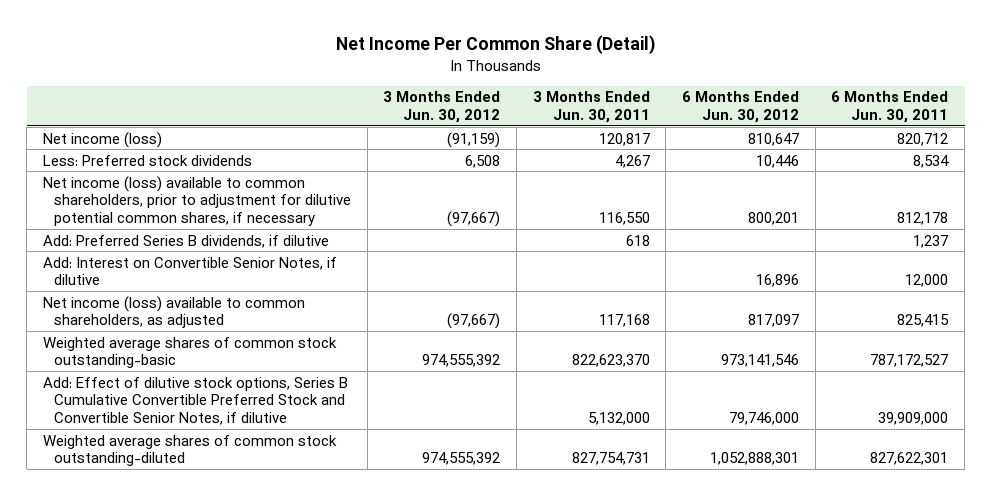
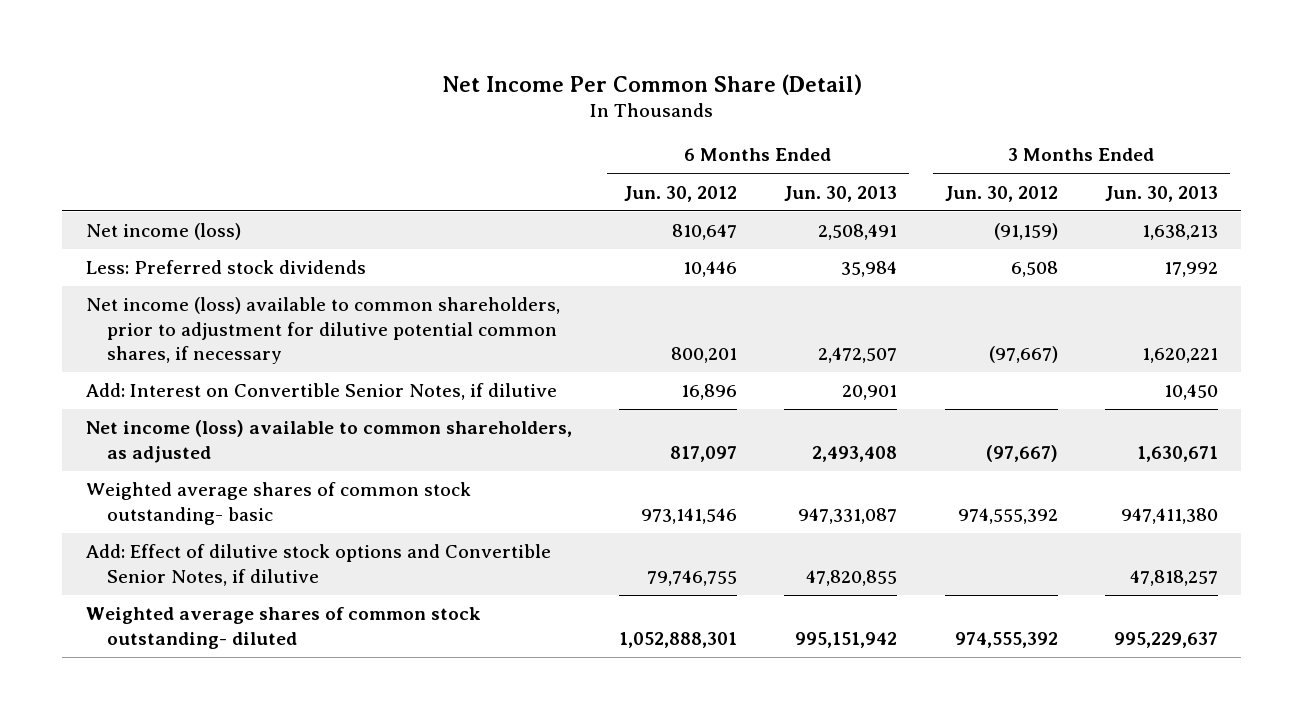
[532,91,650,124] 3 Months Ended Jun. 30, 2011 -> none
[831,91,949,124] 6 Months Ended Jun. 30, 2011 -> none
none -> [784,185,898,202] Jun. 30, 2013
none -> [1104,185,1218,202] Jun. 30, 2013
[43,234,330,248] Add: Preferred Series B dividends, if dilutive -> none
[43,336,338,369] Weighted average shares of common stock outstanding-basic -> [85,482,471,525] Weighted average shares of common stock outstanding- basic
[43,376,349,426] Add: Effect of dilutive stock options, Series B Cumulative Convertible Preferred Stock and Convertible Senior Notes, if dilutive -> [85,544,551,586] Add: Effect of dilutive stock options and Convertible Senior Notes, if dilutive
[729,412,800,426] 79,746,000 -> [647,569,738,586] 79,746,755
[43,434,338,467] Weighted average shares of common stock outstanding-diluted -> [85,607,481,649] Weighted average shares of common stock outstanding- diluted

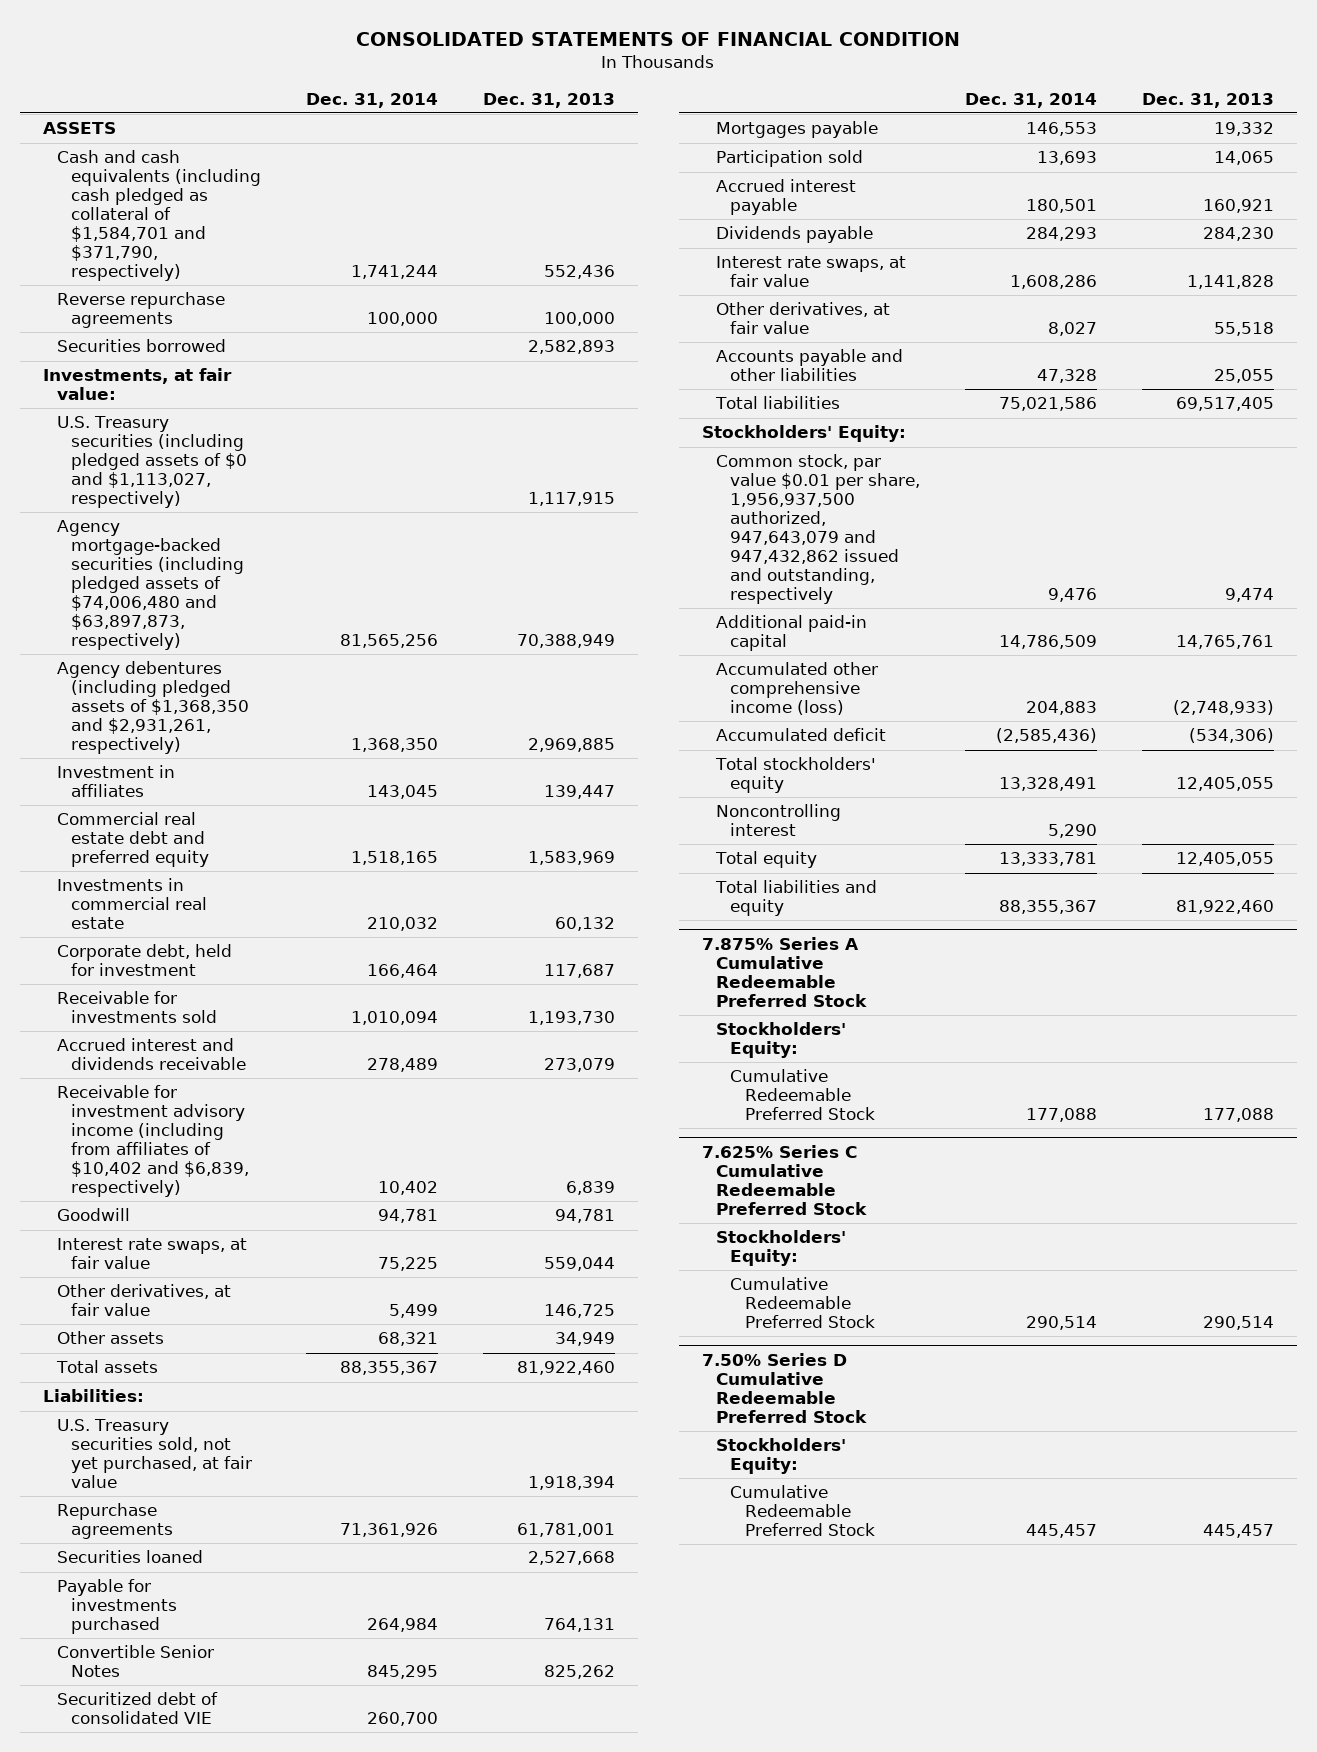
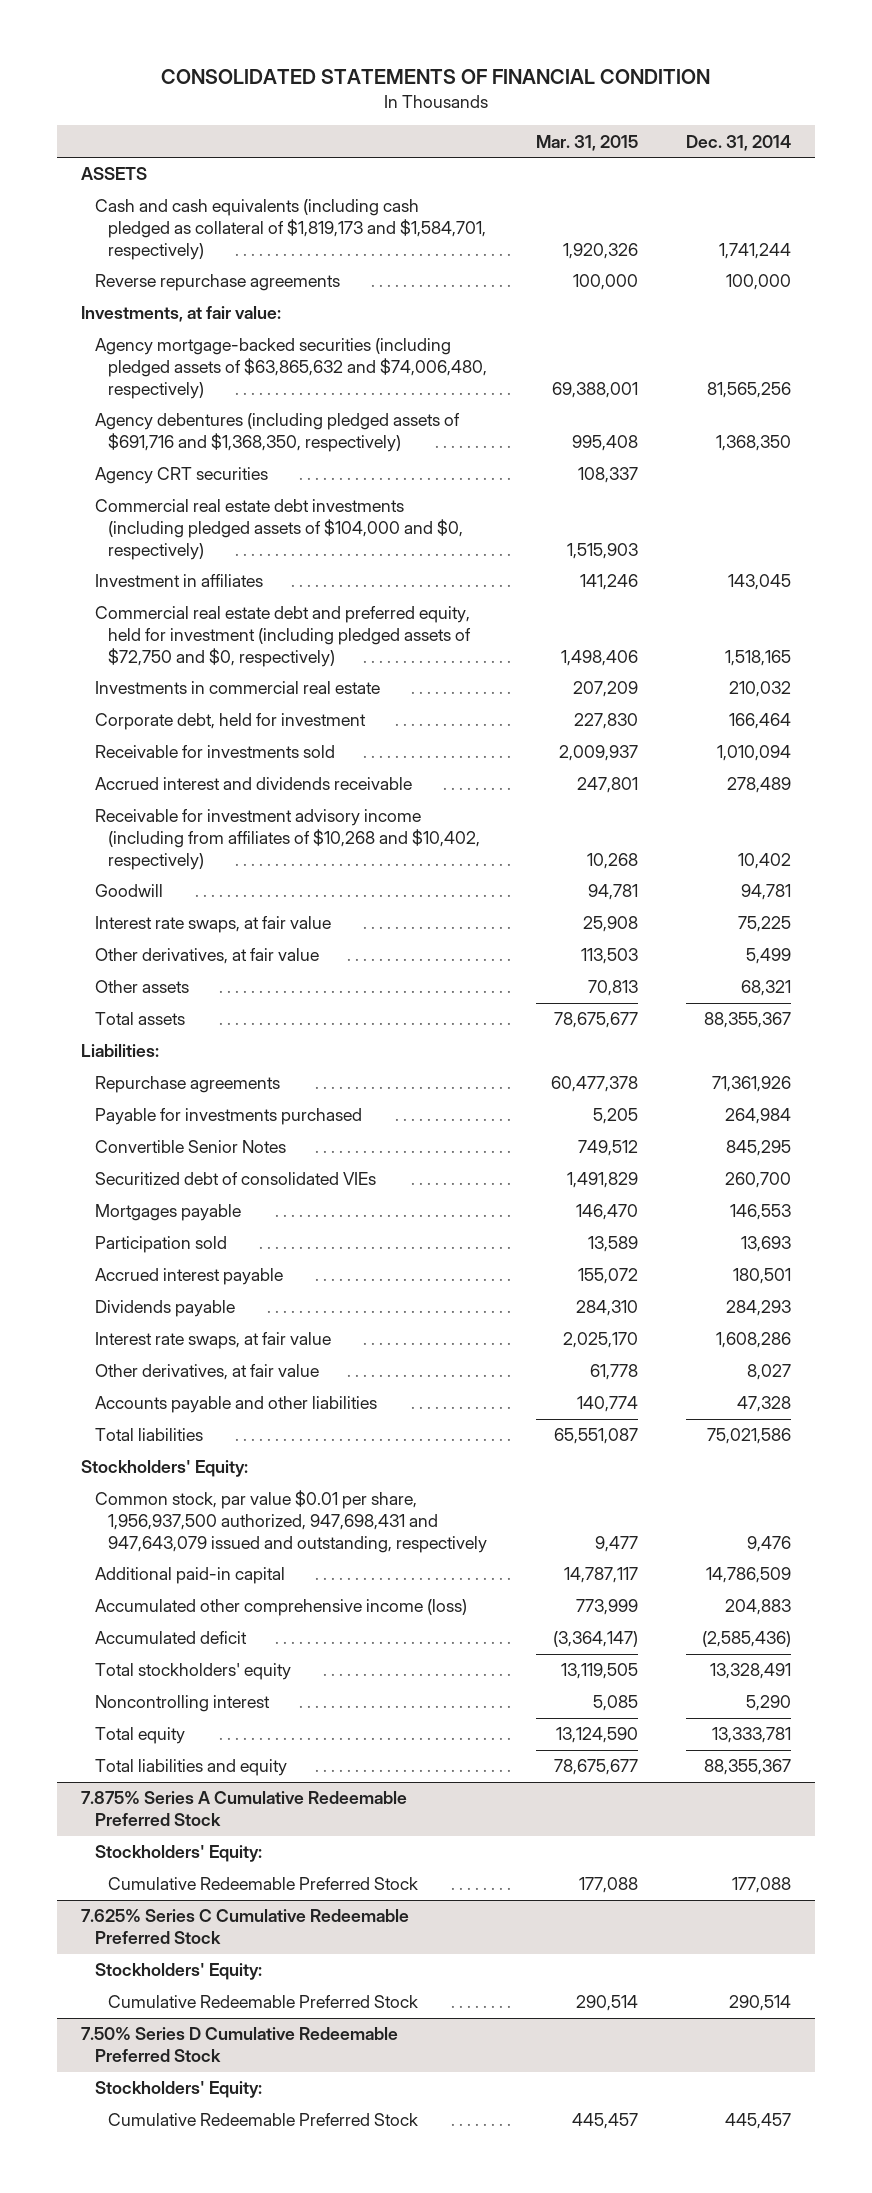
[483,92,616,108] Dec. 31, 2013 -> none
none -> [535,134,638,151] Mar. 31, 2015
[56,150,262,281] Cash and cash equivalents (including cash pledged as collateral of $1,584,701 and $371,790, respectively) -> [94,199,487,260] Cash and cash equivalents (including cash pledged as collateral of $1,819,173 and $1,584,701, respectively)
[56,339,226,353] Securities borrowed -> none
[56,416,248,509] U.S. Treasury securities (including pledged assets of $0 and $1,113,027, respectively) -> none
[56,520,245,650] Agency mortgage-backed securities (including pledged assets of $74,006,480 and $63,897,873, respectively) -> [94,338,488,399] Agency mortgage-backed securities (including pledged assets of $63,865,632 and $74,006,480, respectively)
[56,661,250,755] Agency debentures (including pledged assets of $1,368,350 and $2,931,261, respectively) -> [94,413,460,453] Agency debentures (including pledged assets of $691,716 and $1,368,350, respectively)
none -> [94,467,268,485] Agency CRT securities
none -> [94,499,464,560] Commercial real estate debt investments (including pledged assets of $104,000 and $0, respectively)
[56,812,210,868] Commercial real estate debt and preferred equity -> [94,606,472,667] Commercial real estate debt and preferred equity, held for investment (including pledged assets of $72,750 and $0, respectively)
[56,1085,250,1197] Receivable for investment advisory income (including from affiliates of $10,402 and $6,839, respectively) -> [94,809,481,870] Receivable for investment advisory income (including from affiliates of $10,268 and $10,402, respectively)
[56,1419,253,1489] U.S. Treasury securities sold, not yet purchased, at fair value -> none
[56,1550,203,1564] Securities loaned -> none
[56,1692,218,1725] Securitized debt of consolidated VIE -> [94,1172,376,1186] Securitized debt of consolidated VIEs
[715,454,921,604] Common stock, par value $0.01 per share, 1,956,937,500 authorized, 947,643,079 and 947,432,862 issued and outstanding, respectively -> [94,1490,488,1553] Common stock, par value $0.01 per share, 1,956,937,500 authorized, 947,698,431 and 947,643,079 issued and outstanding, respectively

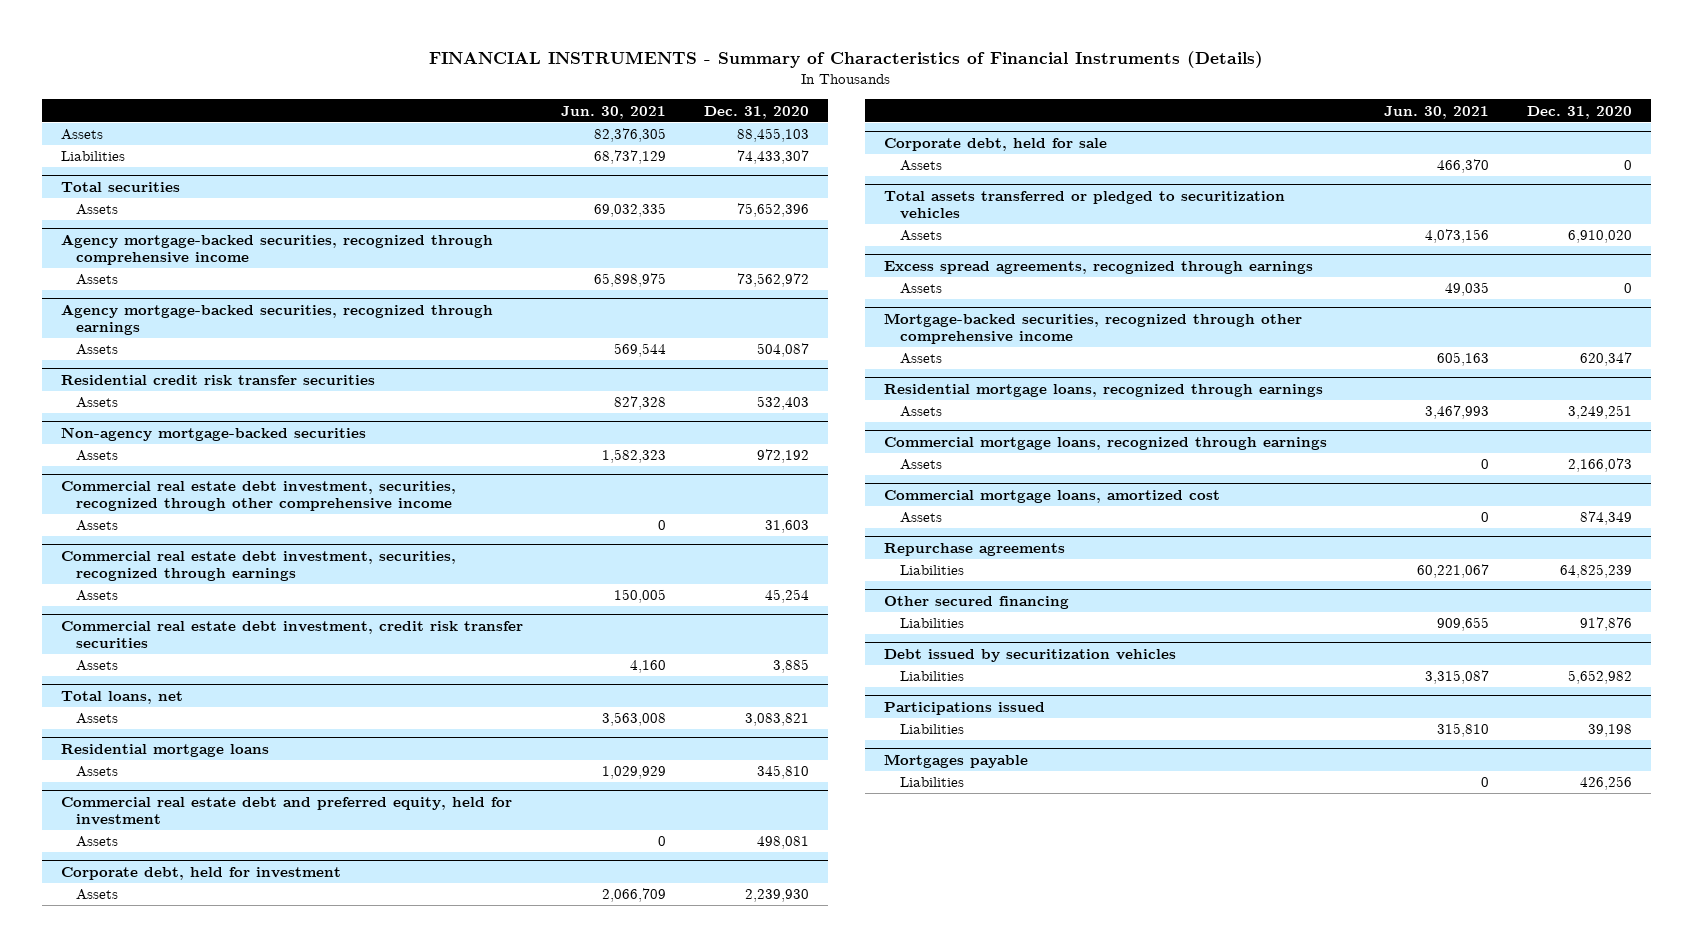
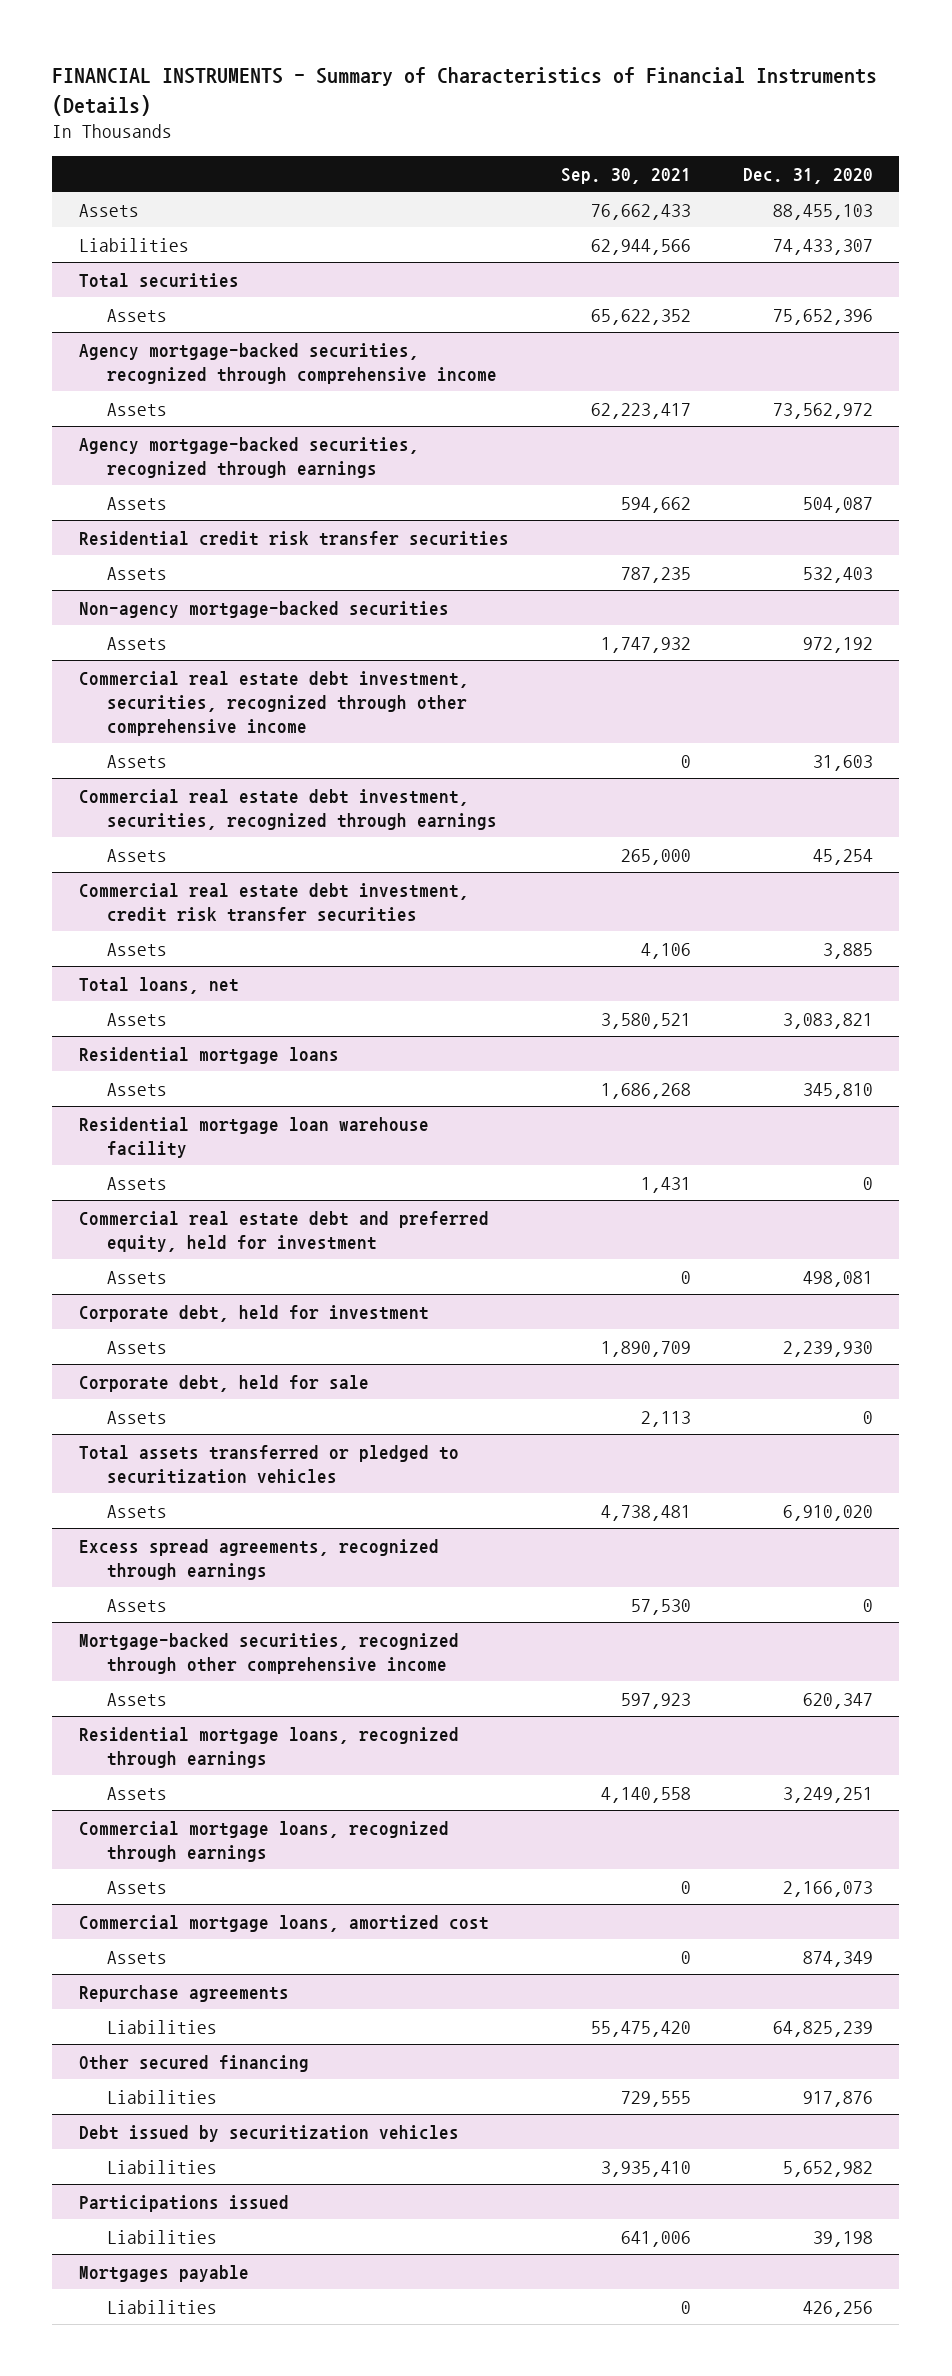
[560,105,666,119] Jun. 30, 2021 -> none
none -> [560,168,691,185] Sep. 30, 2021
none -> [78,1116,429,1158] Residential mortgage loan warehouse facility
none -> [107,1176,168,1190] Assets

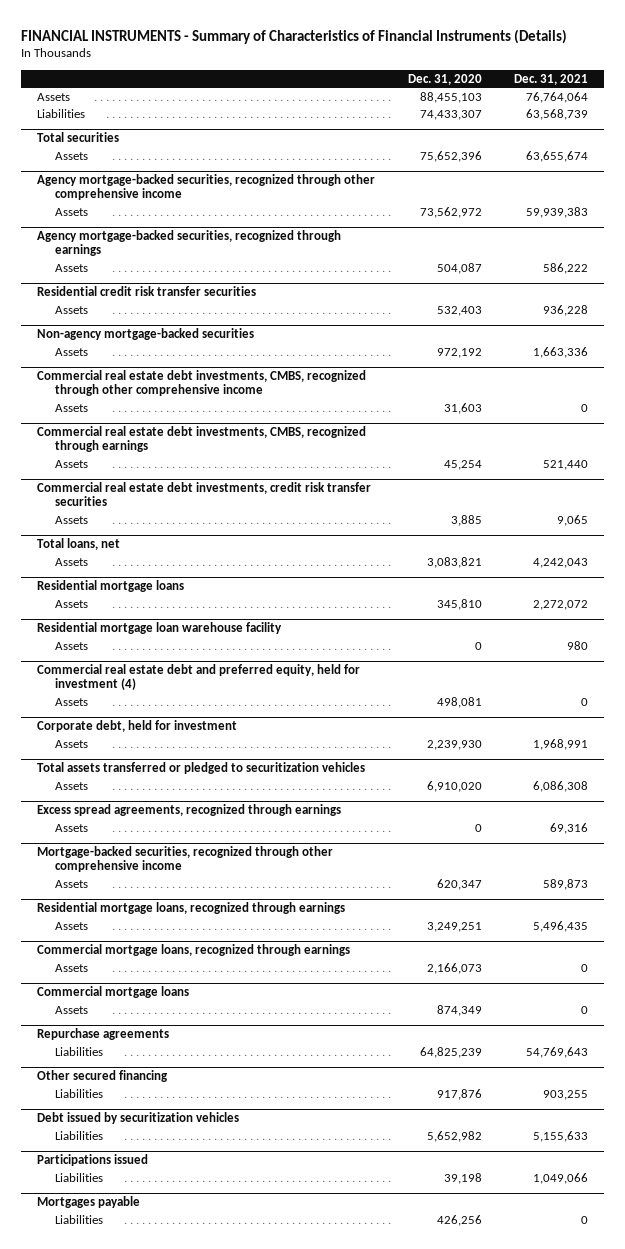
[560,168,691,185] Sep. 30, 2021 -> none
none -> [514,73,589,85] Dec. 31, 2021
[78,342,498,384] Agency mortgage-backed securities, recognized through comprehensive income -> [37,173,376,201] Agency mortgage-backed securities, recognized through other comprehensive income
[78,670,469,736] Commercial real estate debt investment, securities, recognized through other comprehensive income -> [37,369,367,397] Commercial real estate debt investments, CMBS, recognized through other comprehensive income
[78,788,498,830] Commercial real estate debt investment, securities, recognized through earnings -> [37,425,367,453] Commercial real estate debt investments, CMBS, recognized through earnings
[78,882,469,922] Commercial real estate debt investment, credit risk transfer securities -> [37,481,372,507] Commercial real estate debt investments, credit risk transfer securities
[78,1210,489,1252] Commercial real estate debt and preferred equity, held for investment -> [37,663,361,691] Commercial real estate debt and preferred equity, held for investment (4)
[78,1374,369,1392] Corporate debt, held for sale -> none
[107,1410,168,1424] Assets -> none
[78,1914,489,1932] Commercial mortgage loans, amortized cost -> [37,985,190,998] Commercial mortgage loans

